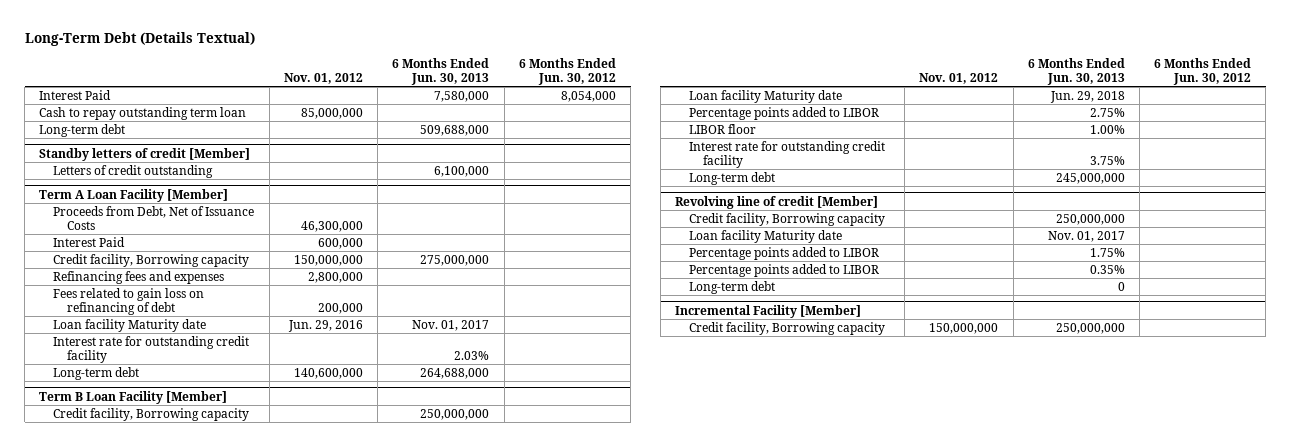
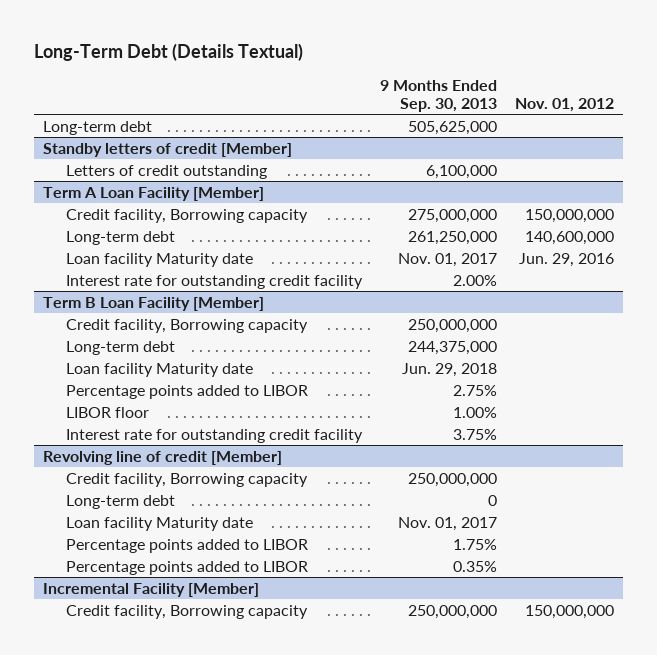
[392,57,490,85] 6 Months Ended Jun. 30, 2013 -> none
[518,57,616,85] 6 Months Ended Jun. 30, 2012 -> none
none -> [379,79,497,112] 9 Months Ended Sep. 30, 2013
[39,89,112,100] Interest Paid -> none
[39,106,247,120] Cash to repay outstanding term loan -> none
[53,205,255,230] Proceeds from Debt, Net of Issuance Costs -> none
[53,236,126,247] Interest Paid -> none
[53,270,225,284] Refinancing fees and expenses -> none
[53,287,205,315] Fees related to gain loss on refinancing of debt -> none
[53,366,140,380] Long-term debt -> [65,230,175,245] Long-term debt
[688,171,775,185] Long-term debt -> [65,340,175,355] Long-term debt
[688,280,775,294] Long-term debt -> [65,494,175,509] Long-term debt

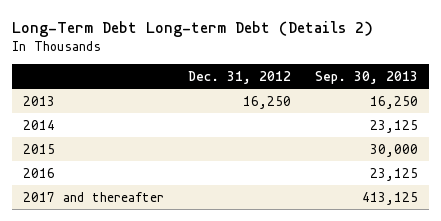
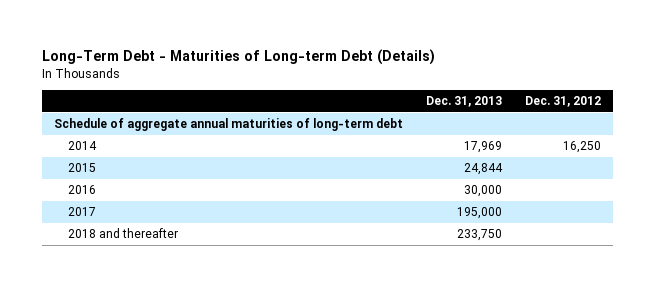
[11,20,373,37] Long-Term Debt Long-term Debt (Details 2) -> [41,48,435,65] Long-Term Debt - Maturities of Long-term Debt (Details)
[314,71,418,85] Sep. 30, 2013 -> none
none -> [425,96,502,108] Dec. 31, 2013
[23,119,56,130] 2014 -> none
none -> [53,118,403,132] Schedule of aggregate annual maturities of long-term debt
[23,95,56,106] 2013 -> [68,141,98,151] 2014
none -> [68,207,97,217] 2017
[23,191,165,202] 2017 and thereafter -> [68,228,179,239] 2018 and thereafter

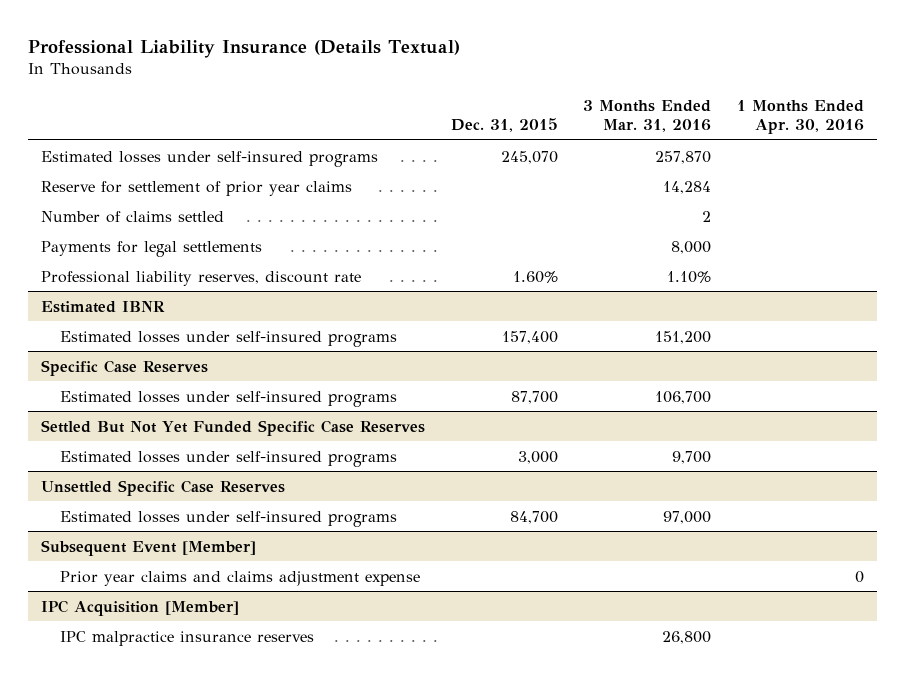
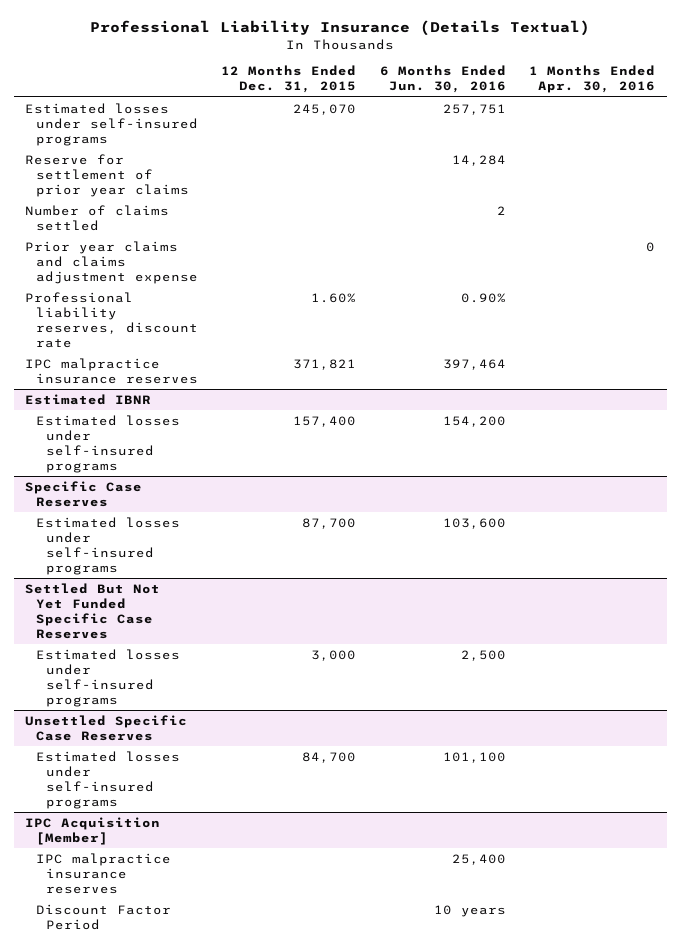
[450,118,558,133] Dec. 31, 2015 -> none
[583,100,712,133] 3 Months Ended Mar. 31, 2016 -> none
none -> [221,65,357,94] 12 Months Ended Dec. 31, 2015
none -> [379,65,506,94] 6 Months Ended Jun. 30, 2016
[40,240,262,257] Payments for legal settlements -> none
none -> [25,240,198,284] Prior year claims and claims adjustment expense
none -> [25,357,198,384] IPC malpractice insurance reserves
[40,539,256,556] Subsequent Event [Member] -> none
[60,570,421,586] Prior year claims and claims adjustment expense -> none
none -> [35,903,171,930] Discount Factor Period

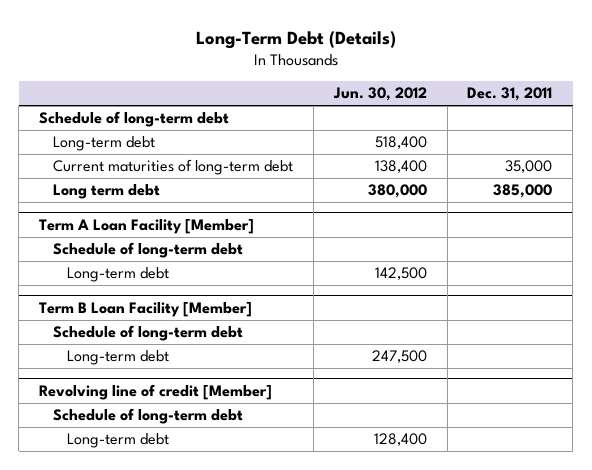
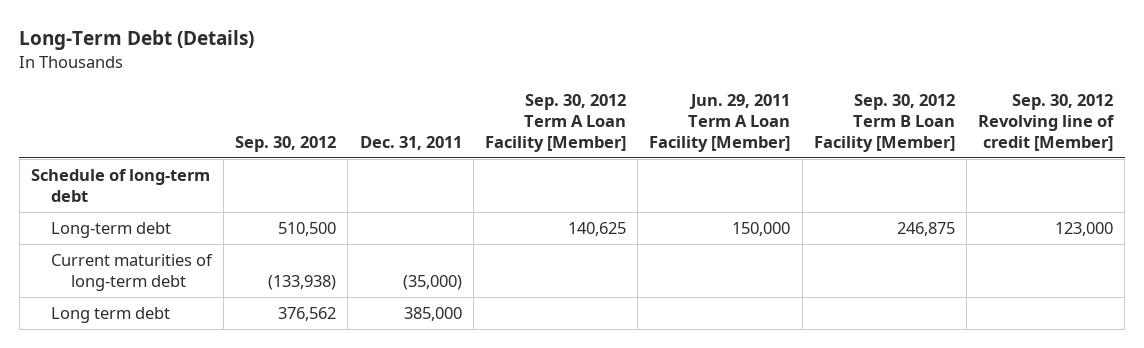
[332,87,427,102] Jun. 30, 2012 -> none
none -> [235,135,337,152] Sep. 30, 2012
none -> [485,94,627,152] Sep. 30, 2012 Term A Loan Facility [Member]
none -> [649,94,791,152] Jun. 29, 2011 Term A Loan Facility [Member]
none -> [813,94,955,152] Sep. 30, 2012 Term B Loan Facility [Member]
none -> [978,94,1116,151] Sep. 30, 2012 Revolving line of credit [Member]
[505,160,553,174] 35,000 -> [402,274,462,290] (35,000)
[39,218,255,234] Term A Loan Facility [Member] -> none
[53,242,244,259] Schedule of long-term debt -> none
[66,267,169,283] Long-term debt -> none
[39,301,253,317] Term B Loan Facility [Member] -> none
[53,325,244,342] Schedule of long-term debt -> none
[66,350,169,366] Long-term debt -> none
[39,383,273,400] Revolving line of credit [Member] -> none
[53,408,244,425] Schedule of long-term debt -> none
[66,433,169,449] Long-term debt -> none

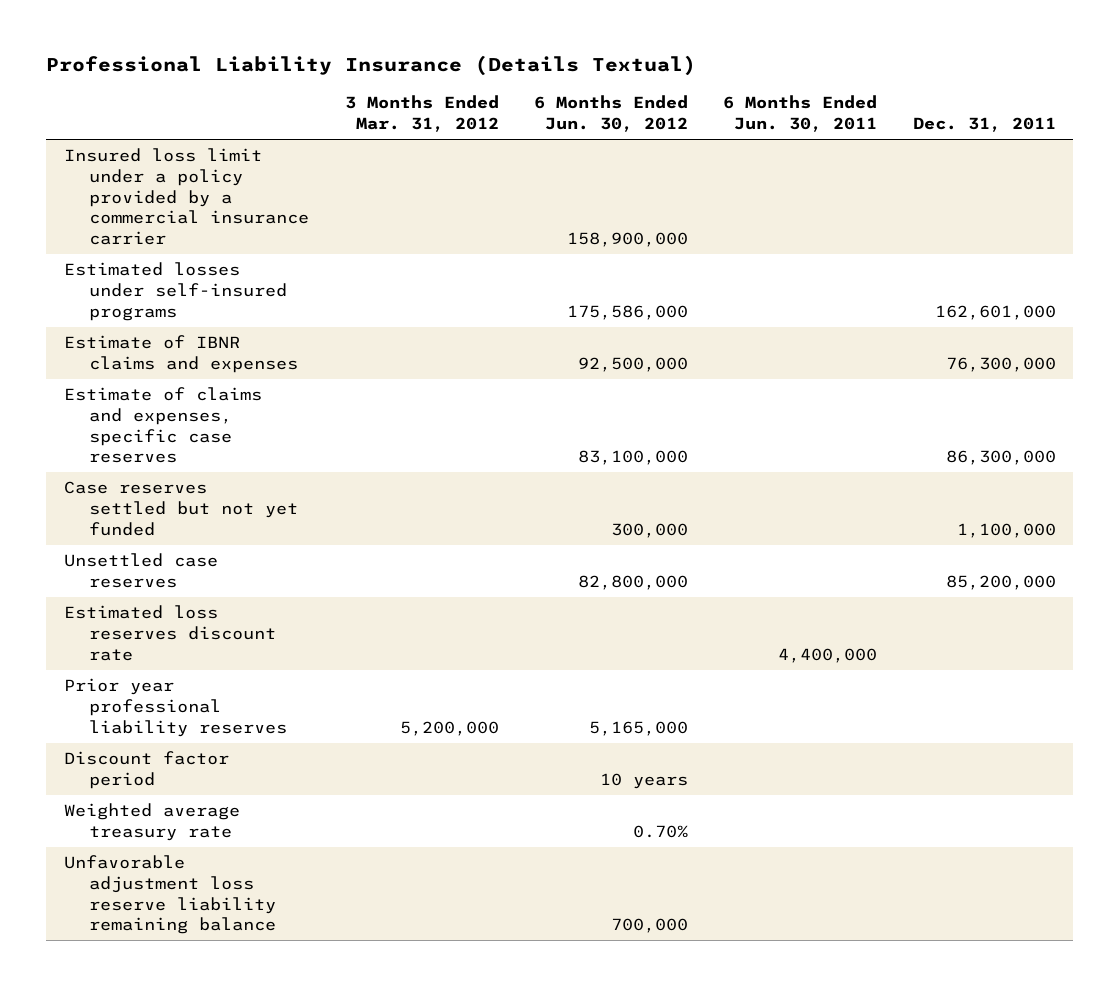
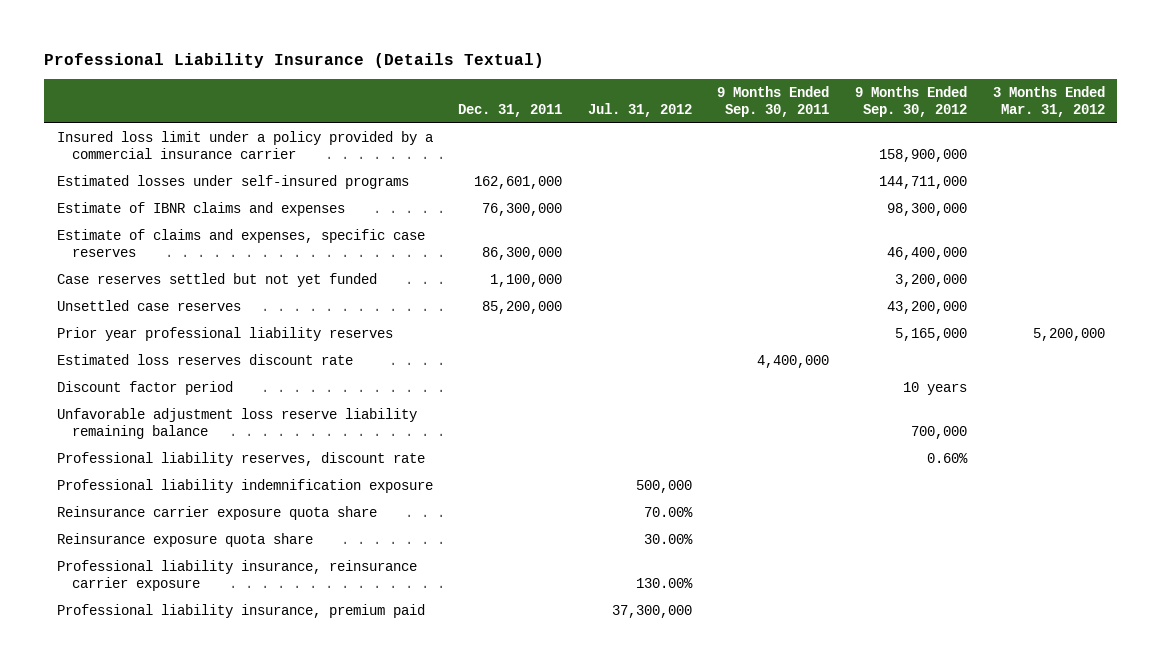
[534,95,689,133] 6 Months Ended Jun. 30, 2012 -> none
[723,95,878,133] 6 Months Ended Jun. 30, 2011 -> none
none -> [587,103,692,118] Jul. 31, 2012
none -> [717,85,830,118] 9 Months Ended Sep. 30, 2011
none -> [854,85,967,118] 9 Months Ended Sep. 30, 2012
[64,605,277,661] Estimated loss reserves discount rate -> [56,353,353,365] Estimated loss reserves discount rate
[64,803,241,841] Weighted average treasury rate -> none
none -> [56,451,425,466] Professional liability reserves, discount rate
none -> [56,478,433,493] Professional liability indemnification exposure
none -> [56,505,377,520] Reinsurance carrier exposure quota share
none -> [56,532,313,547] Reinsurance exposure quota share
none -> [56,559,417,592] Professional liability insurance, reinsurance carrier exposure
none -> [56,603,425,618] Professional liability insurance, premium paid

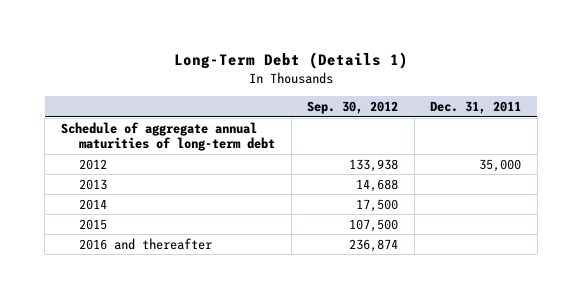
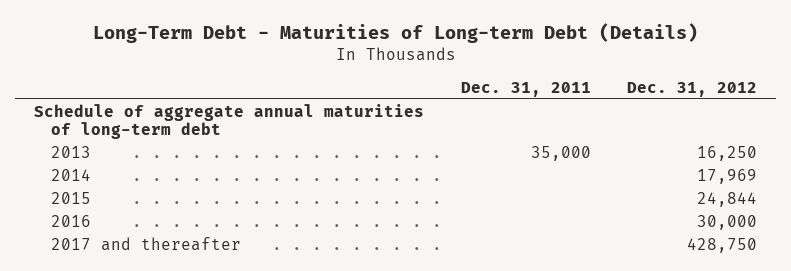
[174,52,409,70] Long-Term Debt (Details 1) -> [92,23,698,44] Long-Term Debt - Maturities of Long-term Debt (Details)
[307,101,399,115] Sep. 30, 2012 -> none
none -> [627,81,758,97] Dec. 31, 2012
[79,178,108,190] 2013 -> none
[79,158,108,170] 2012 -> [50,146,91,159] 2013
none -> [50,215,91,228] 2016
[79,237,213,250] 2016 and thereafter -> [50,237,241,252] 2017 and thereafter

